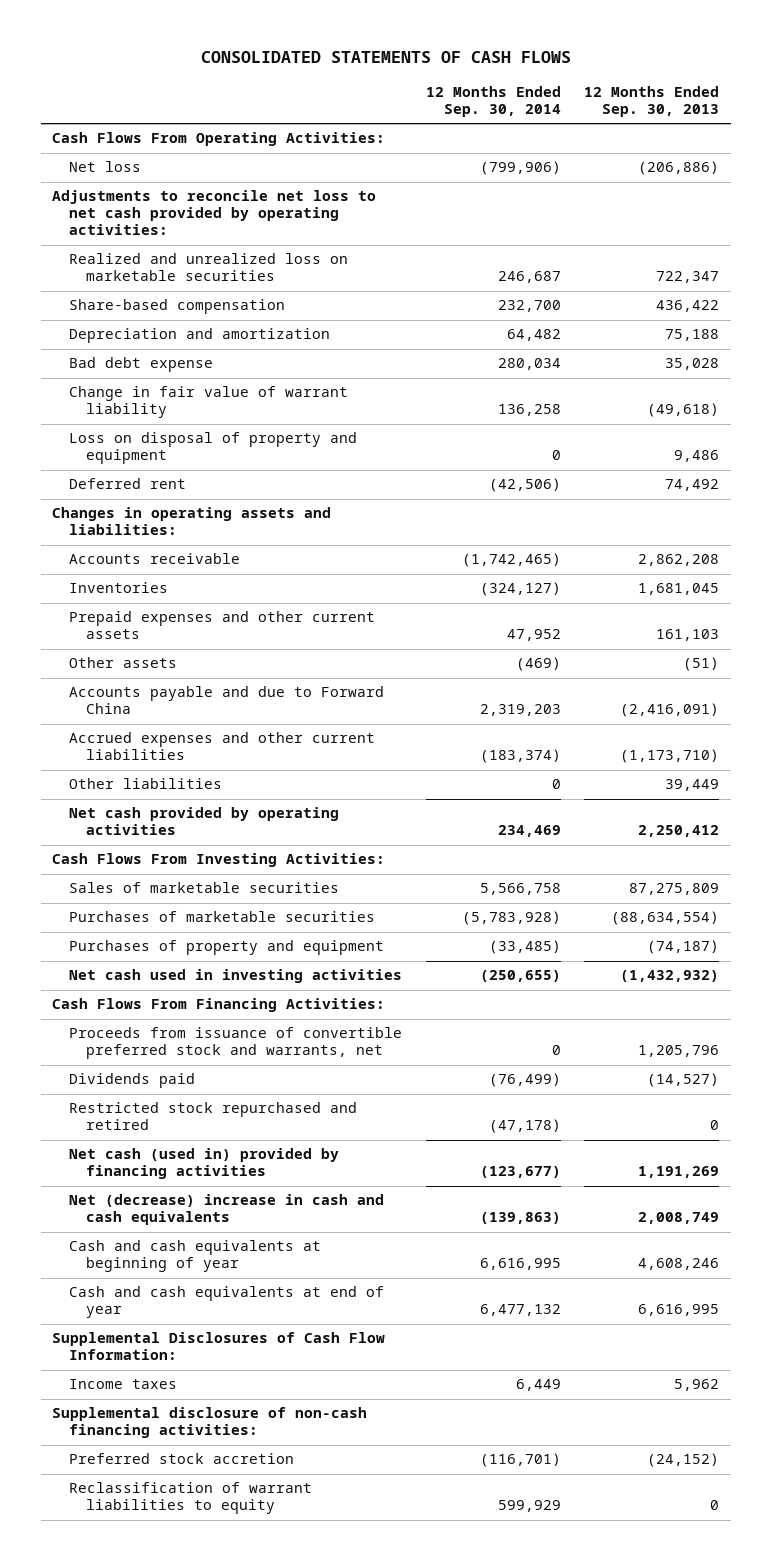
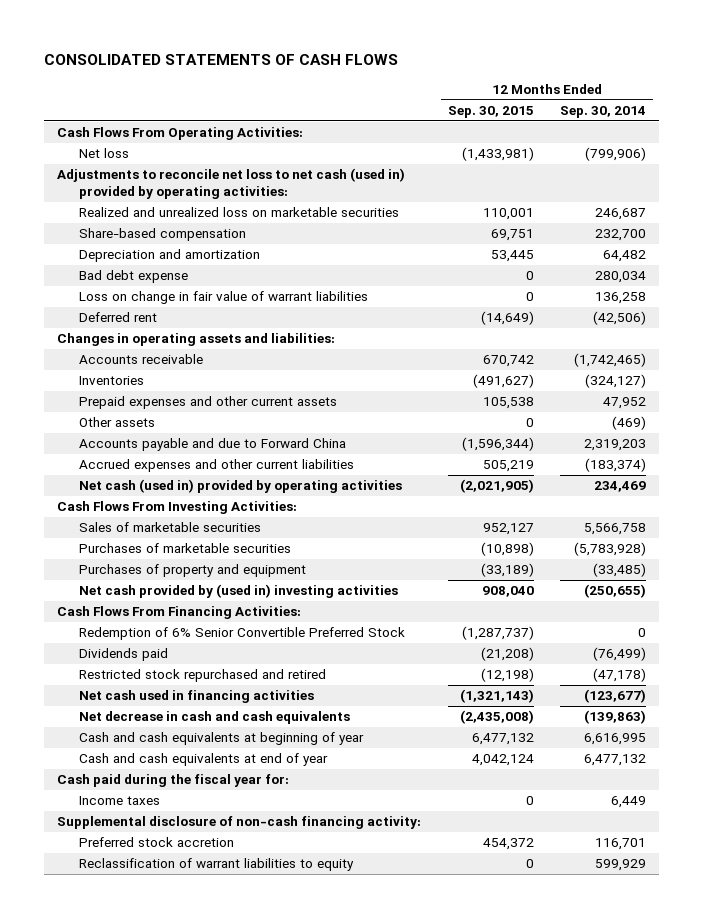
[583,86,719,118] 12 Months Ended Sep. 30, 2013 -> none
none -> [447,106,534,119] Sep. 30, 2015
[52,190,377,236] Adjustments to reconcile net loss to net cash provided by operating activities: -> [57,168,406,200] Adjustments to reconcile net loss to net cash (used in) provided by operating activities:
[69,432,358,465] Loss on disposal of property and equipment -> none
[69,386,349,419] Change in fair value of warrant liability -> [79,291,369,305] Loss on change in fair value of warrant liabilities
[69,778,223,790] Other liabilities -> none
[69,807,340,836] Net cash provided by operating activities -> [79,479,403,494] Net cash (used in) provided by operating activities
[69,969,403,984] Net cash used in investing activities -> [79,584,399,599] Net cash provided by (used in) investing activities
[69,1027,403,1060] Proceeds from issuance of convertible preferred stock and warrants, net -> [79,627,406,641] Redemption of 6% Senior Convertible Preferred Stock
[69,1148,340,1180] Net cash (used in) provided by financing activities -> [79,690,315,704] Net cash used in financing activities
[69,1194,385,1226] Net (decrease) increase in cash and cash equivalents -> [79,711,351,725] Net decrease in cash and cash equivalents
[52,1332,386,1361] Supplemental Disclosures of Cash Flow Information: -> none
none -> [57,774,290,788] Cash paid during the fiscal year for:
[52,1407,368,1439] Supplemental disclosure of non-cash financing activities: -> [57,816,422,830] Supplemental disclosure of non-cash financing activity:
[479,1453,561,1468] (116,701) -> [595,838,647,851] 116,701

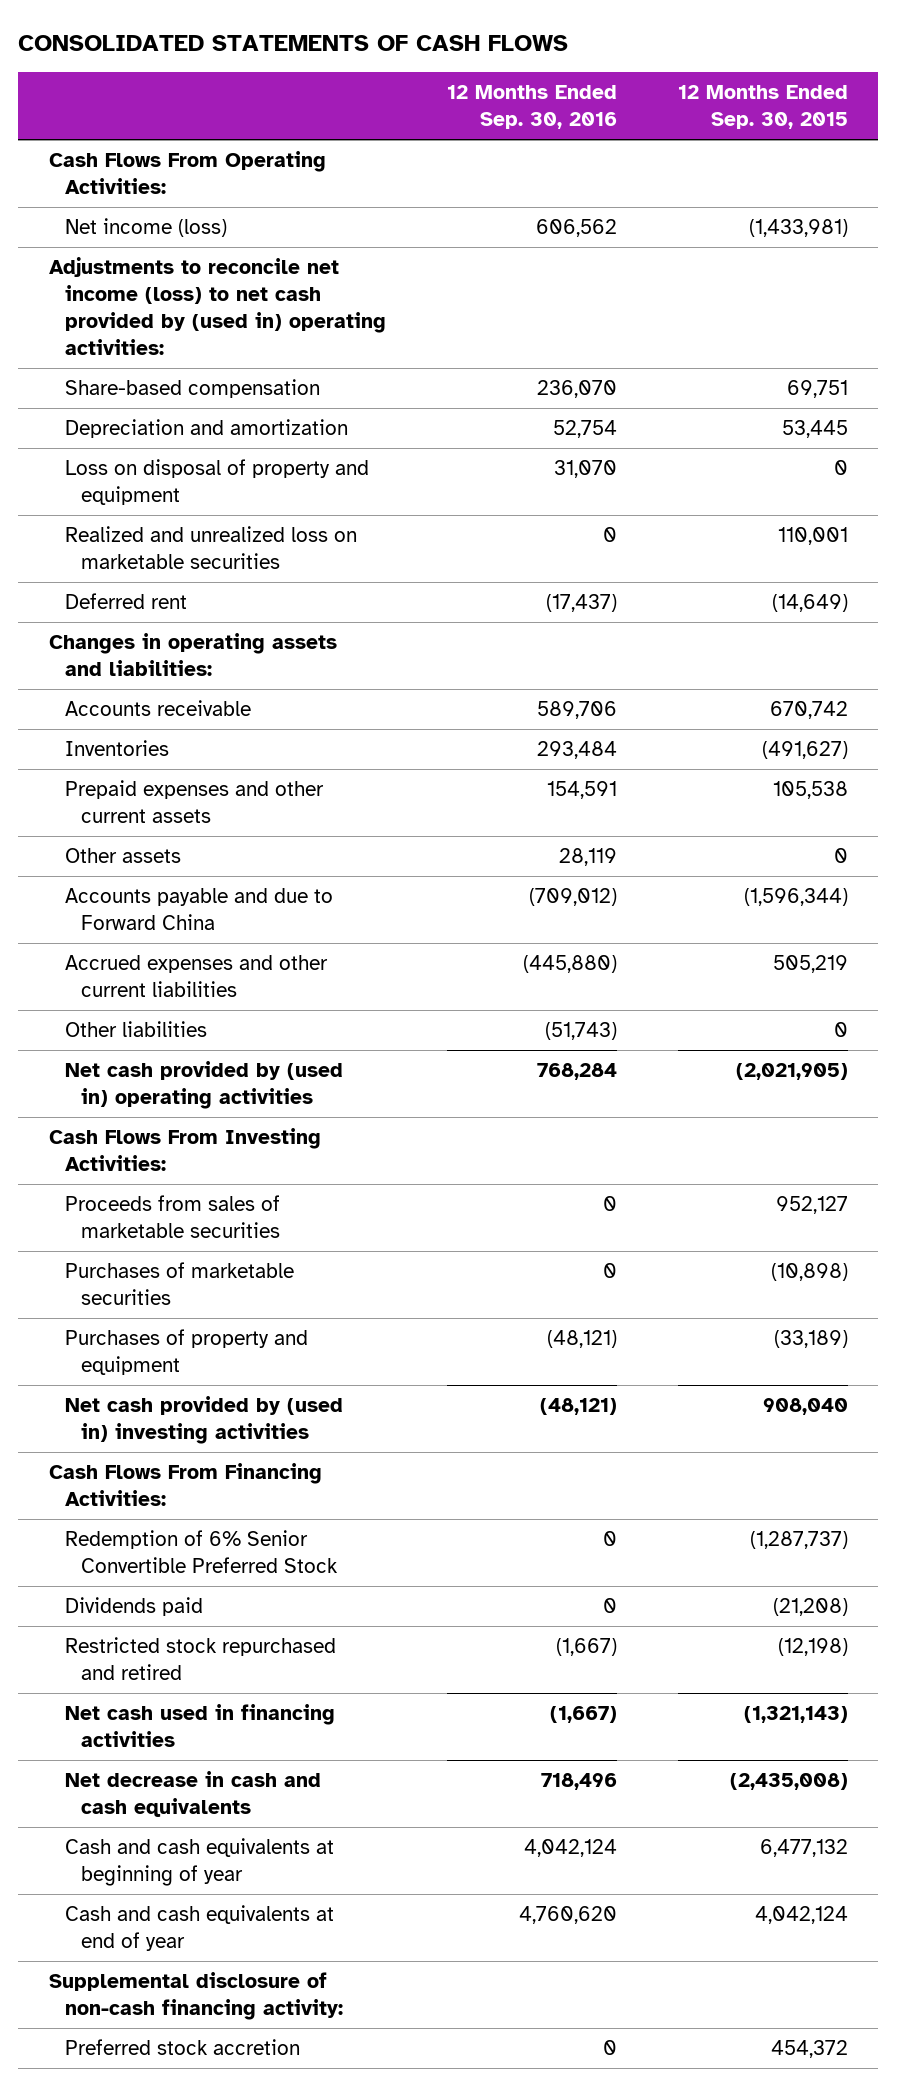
[560,106,647,119] Sep. 30, 2014 -> none
none -> [447,84,618,129] 12 Months Ended Sep. 30, 2016
[79,148,130,159] Net loss -> [65,218,228,238] Net income (loss)
[57,168,406,200] Adjustments to reconcile net loss to net cash (used in) provided by operating activities: -> [48,257,387,356] Adjustments to reconcile net income (loss) to net cash provided by (used in) operating activities:
[79,270,189,284] Bad debt expense -> none
[79,291,369,305] Loss on change in fair value of warrant liabilities -> none
none -> [65,459,370,506] Loss on disposal of property and equipment
[79,207,400,218] Realized and unrealized loss on marketable securities -> [65,526,358,570] Realized and unrealized loss on marketable securities
none -> [65,1021,208,1038] Other liabilities
[79,479,403,494] Net cash (used in) provided by operating activities -> [65,1061,344,1110] Net cash provided by (used in) operating activities
[79,522,262,533] Sales of marketable securities -> [65,1195,281,1239] Proceeds from sales of marketable securities
[57,774,290,788] Cash paid during the fiscal year for: -> none
[79,796,161,806] Income taxes -> none
[79,858,355,872] Reclassification of warrant liabilities to equity -> none

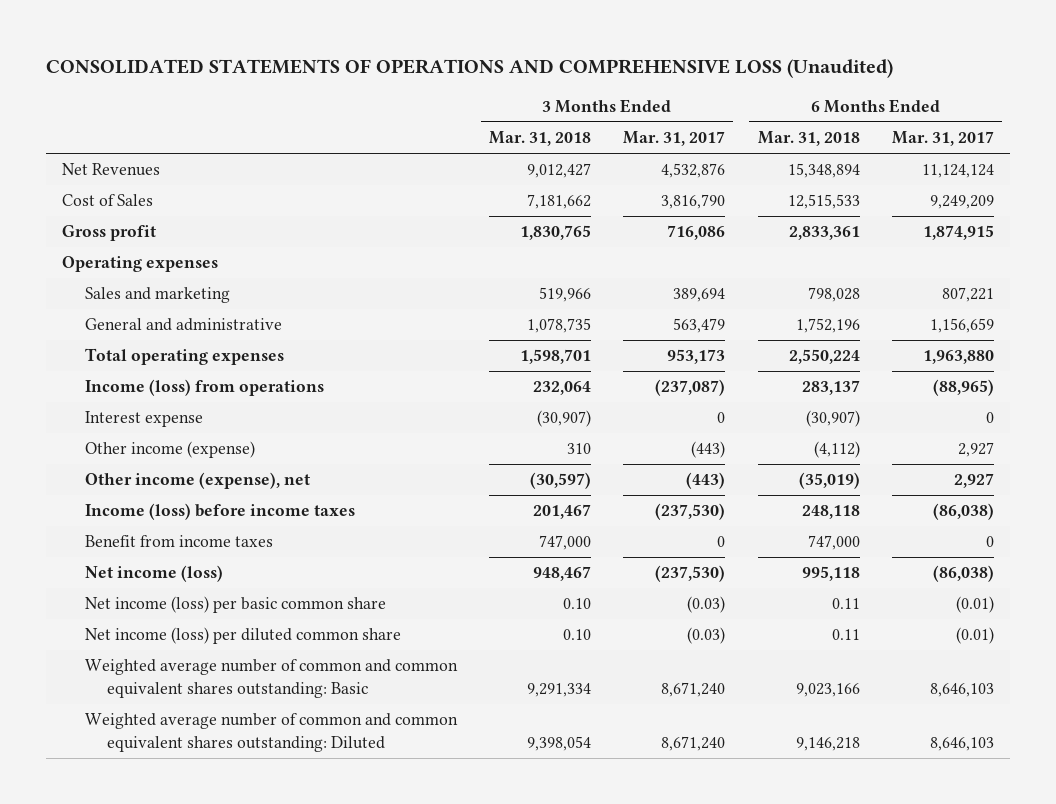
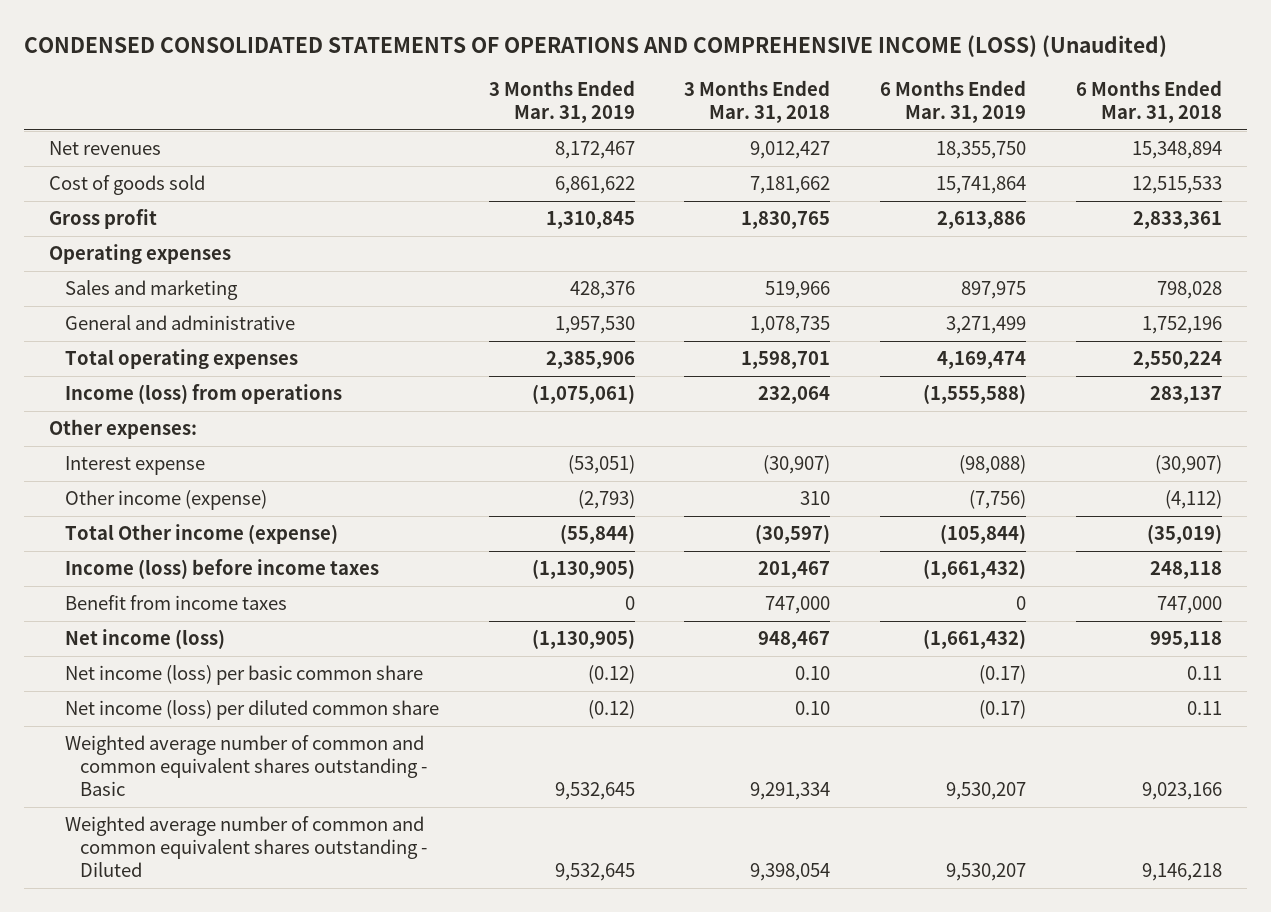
[46,59,894,79] CONSOLIDATED STATEMENTS OF OPERATIONS AND COMPREHENSIVE LOSS (Unaudited) -> [24,34,1168,57] CONDENSED CONSOLIDATED STATEMENTS OF OPERATIONS AND COMPREHENSIVE INCOME (LOSS) (Unaudited)
[623,131,726,147] Mar. 31, 2017 -> none
[891,131,994,147] Mar. 31, 2017 -> none
none -> [488,79,635,123] 3 Months Ended Mar. 31, 2019
none -> [879,79,1026,123] 6 Months Ended Mar. 31, 2019
[62,163,161,177] Net Revenues -> [49,141,162,156] Net revenues
[62,194,154,207] Cost of Sales -> [49,175,206,196] Cost of goods sold
none -> [49,419,198,440] Other expenses:
[84,472,310,490] Other income (expense), net -> [64,524,338,545] Total Other income (expense)
[84,659,458,698] Weighted average number of common and common equivalent shares outstanding: Basic -> [64,735,428,797] Weighted average number of common and common equivalent shares outstanding - Basic
[84,713,458,752] Weighted average number of common and common equivalent shares outstanding: Diluted -> [64,816,428,878] Weighted average number of common and common equivalent shares outstanding - Diluted

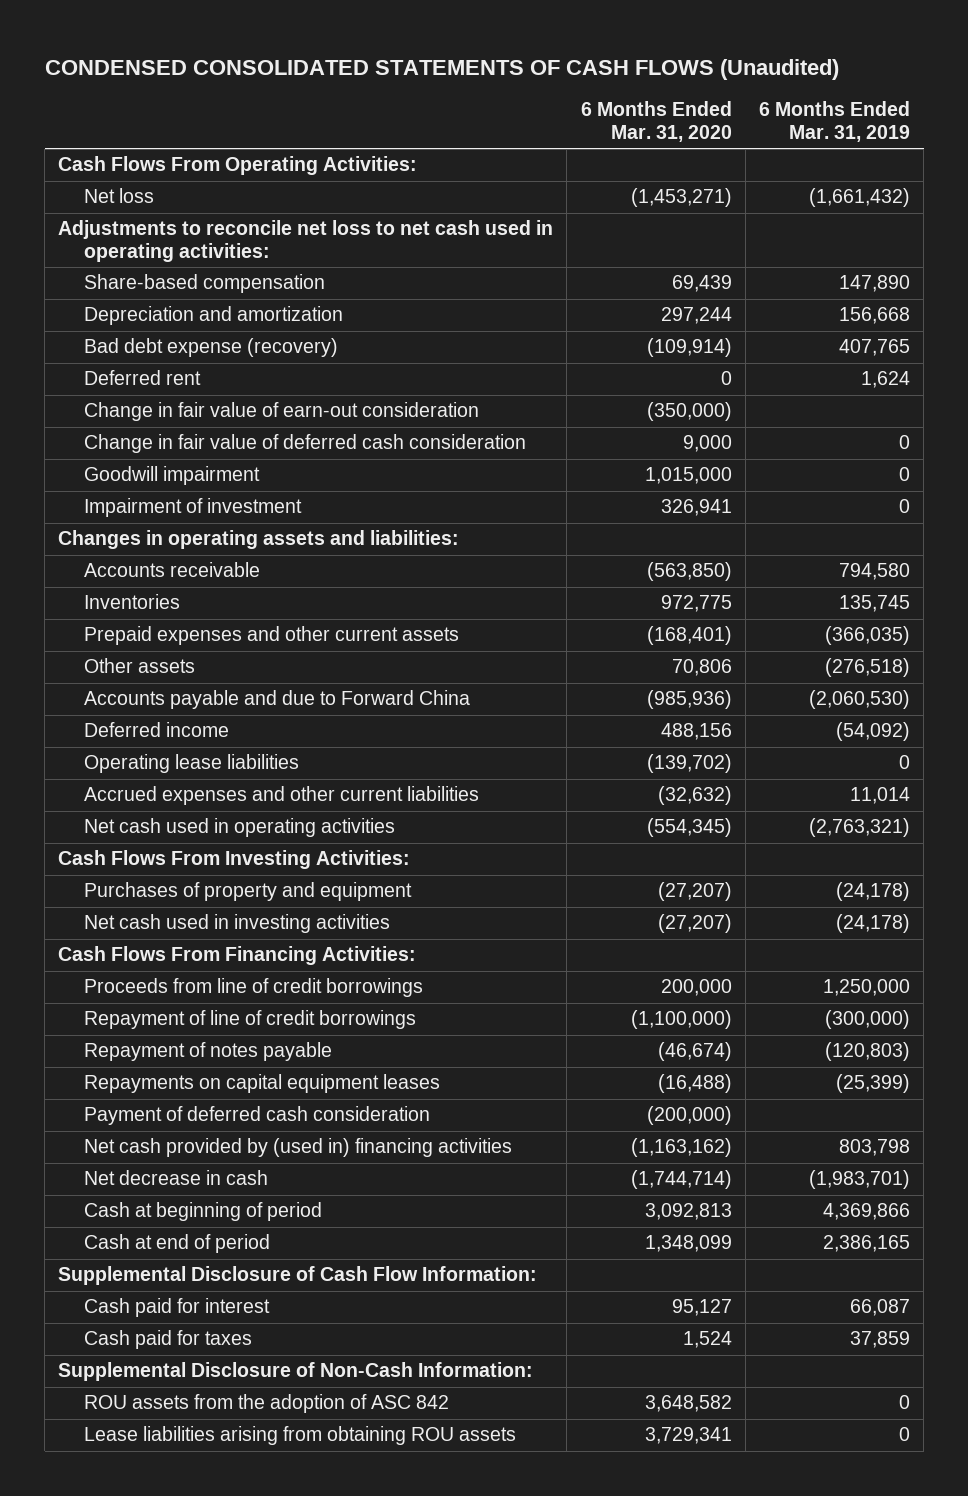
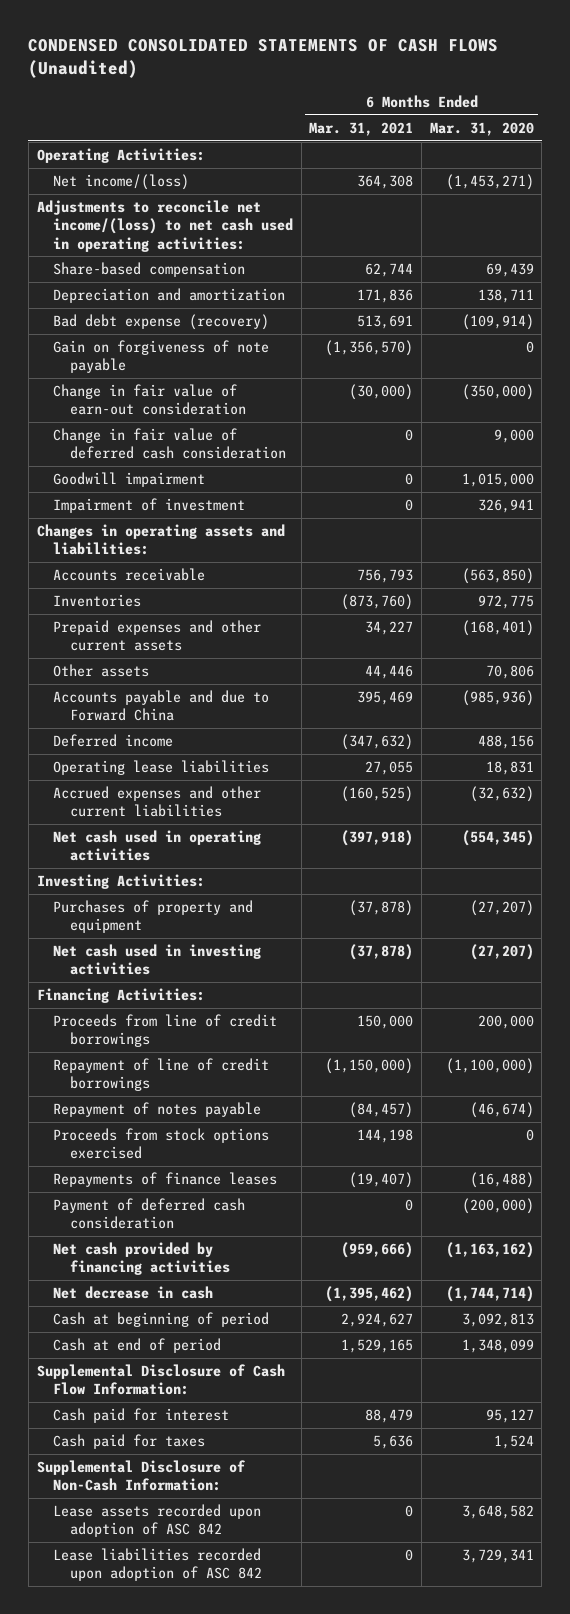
[758,101,910,142] 6 Months Ended Mar. 31, 2019 -> none
none -> [309,122,414,137] Mar. 31, 2021
[58,156,418,176] Cash Flows From Operating Activities: -> [36,148,205,164] Operating Activities:
[84,188,155,204] Net loss -> [53,174,190,191] Net income/(loss)
[58,220,554,263] Adjustments to reconcile net loss to net cash used in operating activities: -> [36,200,294,252] Adjustments to reconcile net income/(loss) to net cash used in operating activities:
[660,307,732,325] 297,244 -> [477,289,534,304] 138,711
[84,370,202,386] Deferred rent -> none
none -> [53,340,270,374] Gain on forgiveness of note payable
[646,754,732,774] (139,702) -> [485,761,534,776] 18,831
[58,850,411,870] Cash Flows From Investing Activities: -> [36,874,205,890] Investing Activities:
[58,946,417,966] Cash Flows From Financing Activities: -> [36,988,205,1004] Financing Activities:
none -> [53,1128,270,1160] Proceeds from stock options exercised
[84,1074,441,1094] Repayments on capital equipment leases -> [53,1172,278,1188] Repayments of finance leases
[84,1138,513,1158] Net cash provided by (used in) financing activities -> [53,1242,230,1276] Net cash provided by financing activities
[84,1394,450,1414] ROU assets from the adoption of ASC 842 -> [53,1504,262,1538] Lease assets recorded upon adoption of ASC 842
[84,1426,517,1446] Lease liabilities arising from obtaining ROU assets -> [53,1548,262,1582] Lease liabilities recorded upon adoption of ASC 842

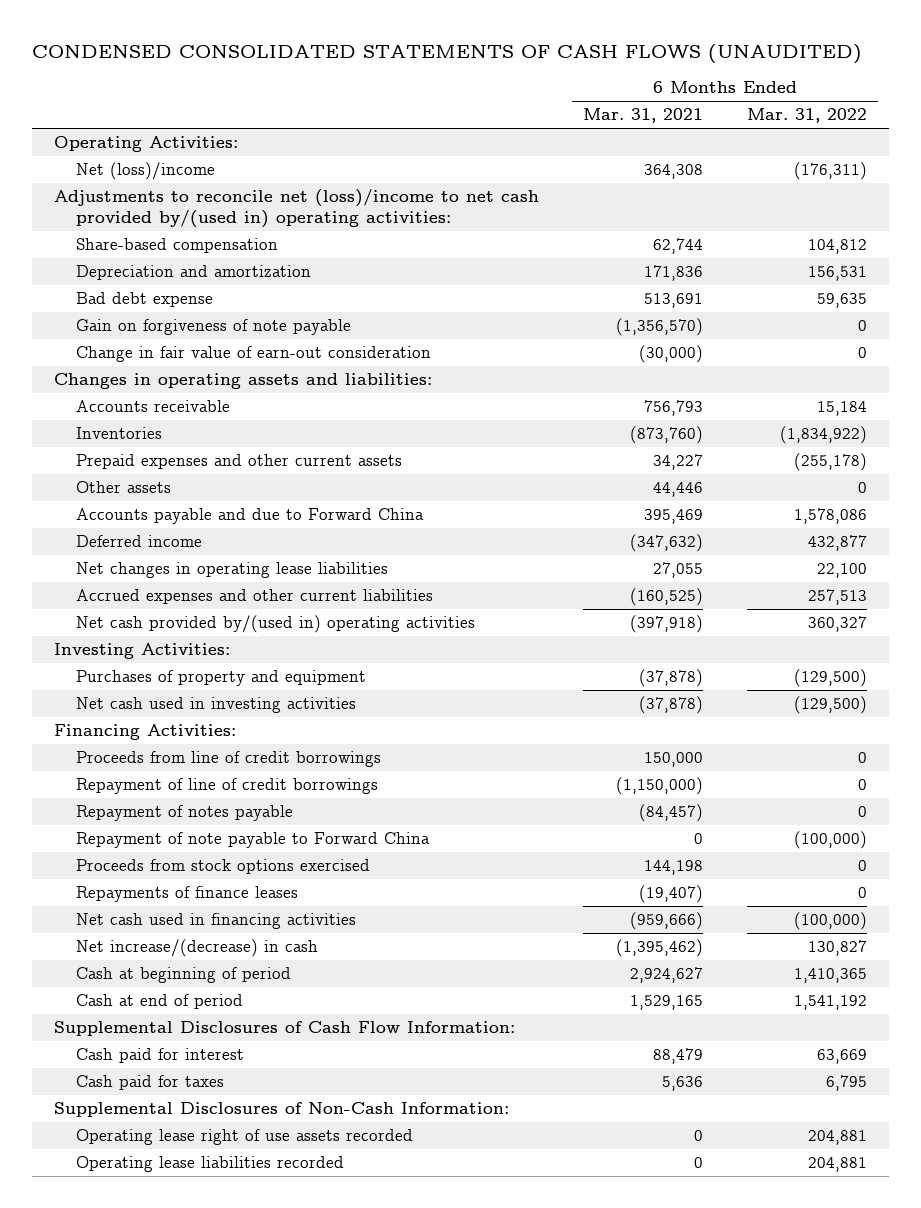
[28,39,499,79] CONDENSED CONSOLIDATED STATEMENTS OF CASH FLOWS (Unaudited) -> [32,43,863,64] CONDENSED CONSOLIDATED STATEMENTS OF CASH FLOWS (UNAUDITED)
[429,122,534,137] Mar. 31, 2020 -> none
none -> [747,108,868,124] Mar. 31, 2022
[53,174,190,191] Net income/(loss) -> [76,162,216,181] Net (loss)/income
[36,200,294,252] Adjustments to reconcile net income/(loss) to net cash used in operating activities: -> [54,189,540,229] Adjustments to reconcile net (loss)/income to net cash provided by/(used in) operating activities:
[53,314,270,331] Bad debt expense (recovery) -> [76,292,214,308] Bad debt expense
[53,428,286,460] Change in fair value of deferred cash consideration -> none
[53,472,206,488] Goodwill impairment -> none
[53,498,246,514] Impairment of investment -> none
[53,760,270,776] Operating lease liabilities -> [76,562,389,579] Net changes in operating lease liabilities
[53,830,262,862] Net cash used in operating activities -> [76,615,476,634] Net cash provided by/(used in) operating activities
none -> [76,832,431,849] Repayment of note payable to Forward China
[53,1198,246,1230] Payment of deferred cash consideration -> none
[53,1242,230,1276] Net cash provided by financing activities -> [76,913,357,930] Net cash used in financing activities
[53,1286,214,1300] Net decrease in cash -> [76,939,319,958] Net increase/(decrease) in cash
[36,1364,285,1396] Supplemental Disclosure of Cash Flow Information: -> [54,1021,516,1037] Supplemental Disclosures of Cash Flow Information:
[36,1460,246,1492] Supplemental Disclosure of Non-Cash Information: -> [54,1102,510,1118] Supplemental Disclosures of Non-Cash Information:
[53,1504,262,1538] Lease assets recorded upon adoption of ASC 842 -> [76,1129,414,1146] Operating lease right of use assets recorded
[53,1548,262,1582] Lease liabilities recorded upon adoption of ASC 842 -> [76,1156,345,1173] Operating lease liabilities recorded

